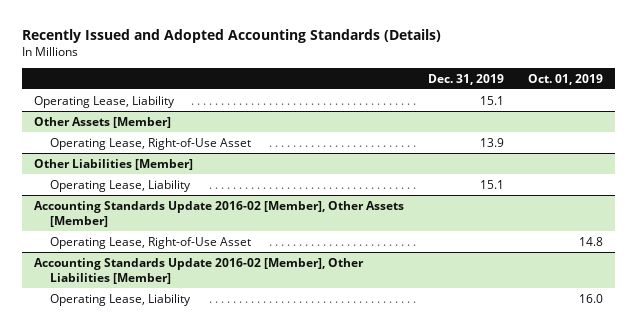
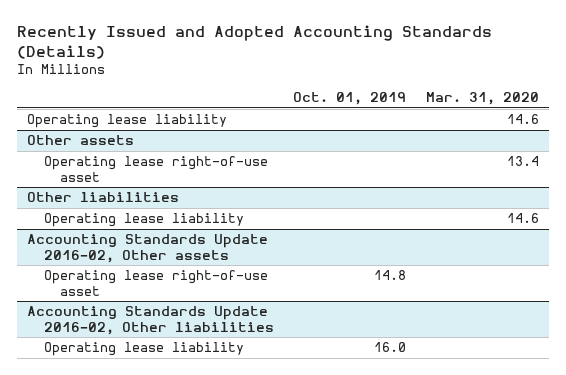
[427,73,504,85] Dec. 31, 2019 -> none
none -> [426,92,540,106] Mar. 31, 2020
[33,95,175,108] Operating Lease, Liability -> [27,114,228,129] Operating lease liability
[33,116,171,128] Other Assets [Member] -> [27,135,135,146] Other assets
[50,137,252,150] Operating Lease, Right-of-Use Asset -> [43,156,268,182] Operating lease right-of-use asset
[33,158,193,170] Other Liabilities [Member] -> [27,192,180,203] Other liabilities
[50,179,192,192] Operating Lease, Liability -> [43,213,244,228] Operating lease liability
[33,200,404,227] Accounting Standards Update 2016-02 [Member], Other Assets [Member] -> [27,234,269,263] Accounting Standards Update 2016-02, Other assets
[50,236,252,249] Operating Lease, Right-of-Use Asset -> [43,270,268,296] Operating lease right-of-use asset
[33,257,364,284] Accounting Standards Update 2016-02 [Member], Other Liabilities [Member] -> [27,306,274,335] Accounting Standards Update 2016-02, Other liabilities
[50,293,192,306] Operating Lease, Liability -> [43,342,244,357] Operating lease liability

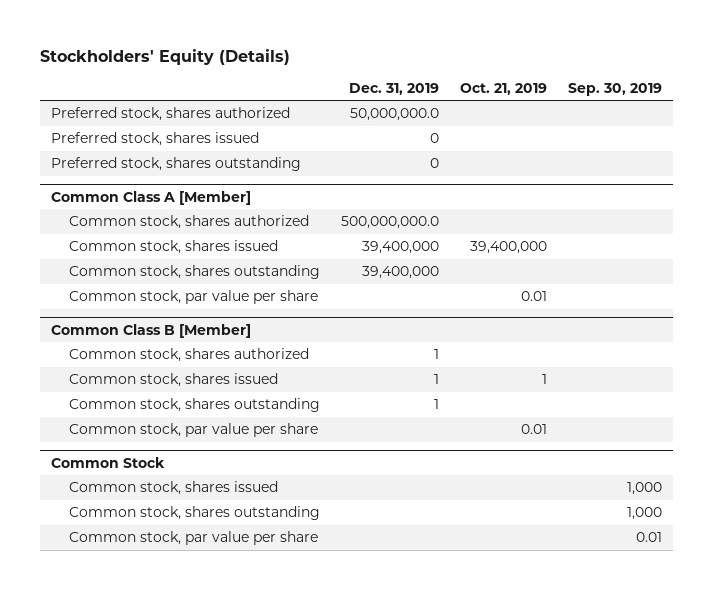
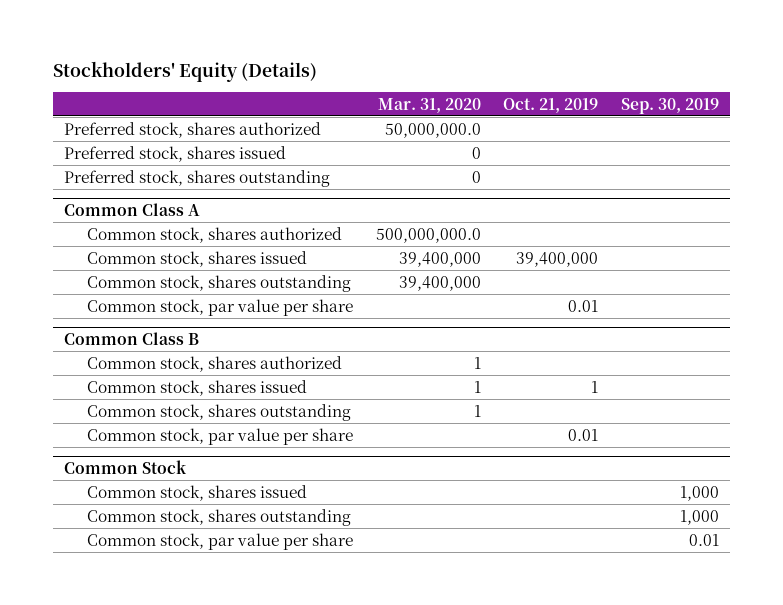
[349,82,440,95] Dec. 31, 2019 -> none
none -> [377,97,481,113] Mar. 31, 2020
[50,190,251,205] Common Class A [Member] -> [64,202,201,216] Common Class A
[50,323,251,338] Common Class B [Member] -> [64,331,200,345] Common Class B

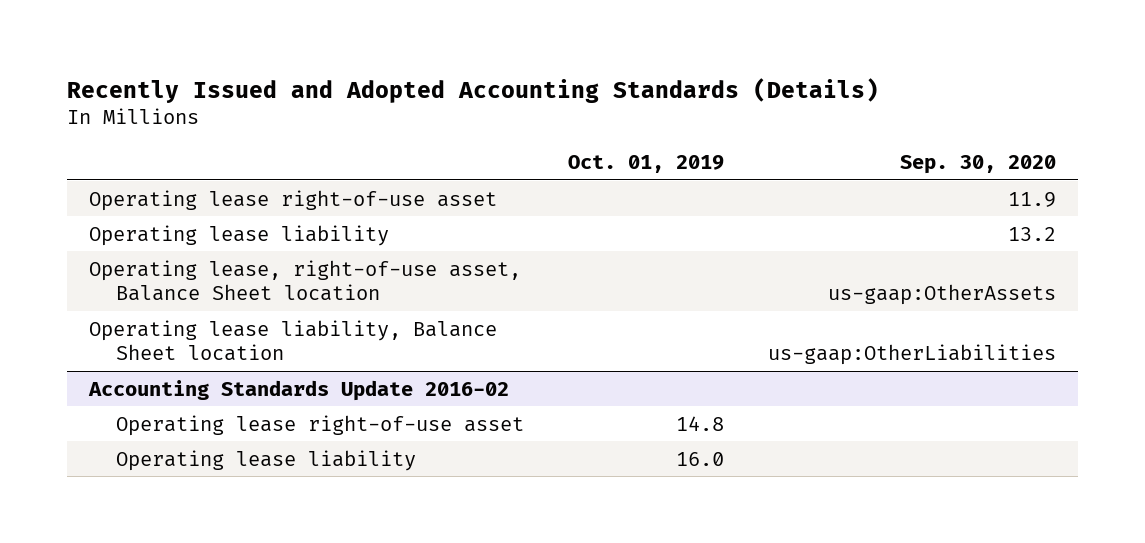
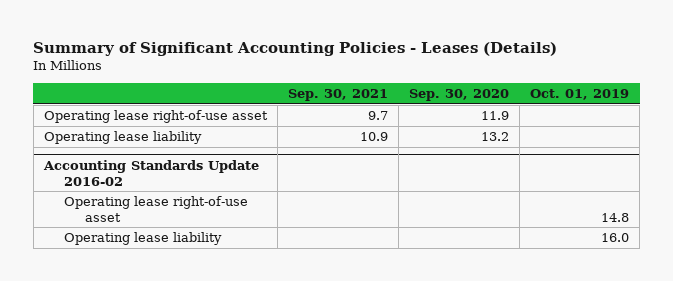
[67,77,880,103] Recently Issued and Adopted Accounting Standards (Details) -> [33,42,558,57] Summary of Significant Accounting Policies - Leases (Details)
none -> [287,89,388,102] Sep. 30, 2021
[88,259,521,302] Operating lease, right-of-use asset, Balance Sheet location -> none
[88,319,497,362] Operating lease liability, Balance Sheet location -> none

